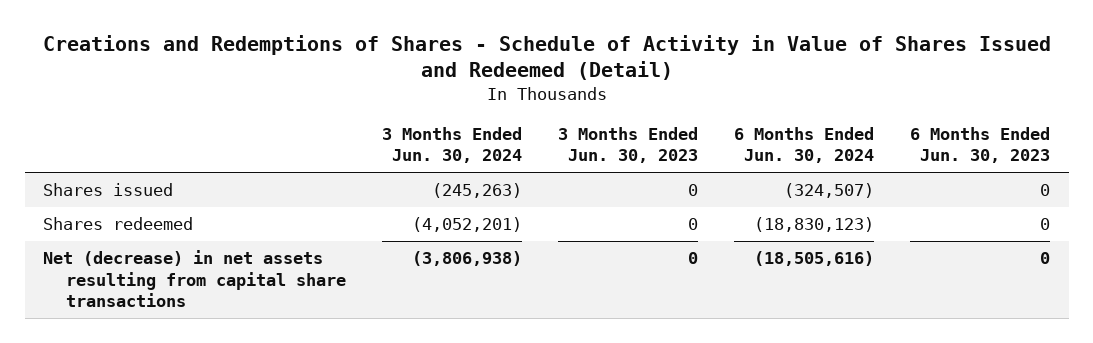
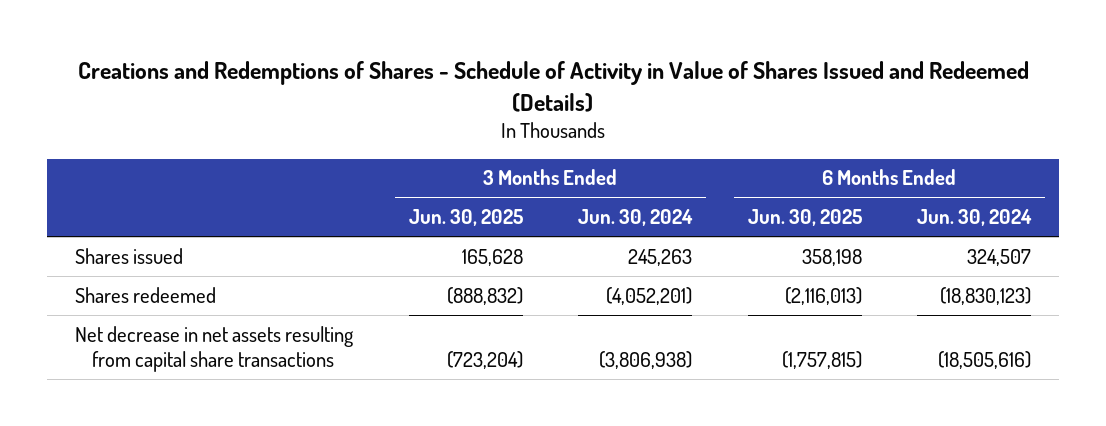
[42,34,1051,80] Creations and Redemptions of Shares - Schedule of Activity in Value of Shares Issued and Redeemed (Detail) -> [78,61,1030,112] Creations and Redemptions of Shares - Schedule of Activity in Value of Shares Issued and Redeemed (Details)
[558,126,699,164] 3 Months Ended Jun. 30, 2023 -> none
[910,126,1051,164] 6 Months Ended Jun. 30, 2023 -> none
none -> [408,209,523,227] Jun. 30, 2025
none -> [747,209,862,227] Jun. 30, 2025
[432,183,523,199] (245,263) -> [628,248,693,266] 245,263
[784,183,875,199] (324,507) -> [967,248,1032,266] 324,507
[42,250,347,308] Net (decrease) in net assets resulting from capital share transactions -> [75,325,355,372] Net decrease in net assets resulting from capital share transactions

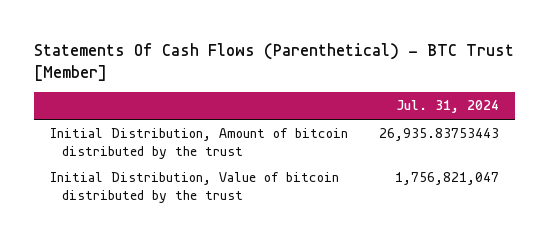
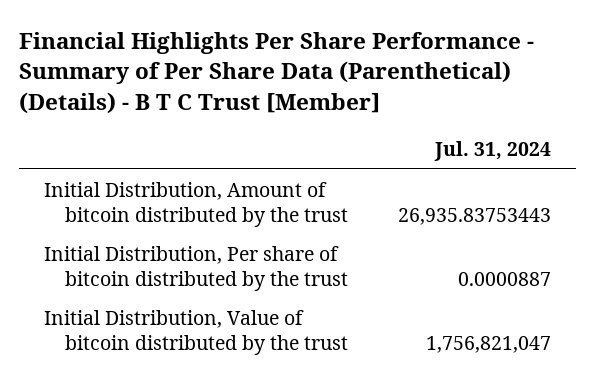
[33,42,514,81] Statements Of Cash Flows (Parenthetical) - BTC Trust [Member] -> [19,32,535,114] Financial Highlights Per Share Performance - Summary of Per Share Data (Parenthetical) (Details) - B T C Trust [Member]
none -> [44,245,348,291] Initial Distribution, Per share of bitcoin distributed by the trust

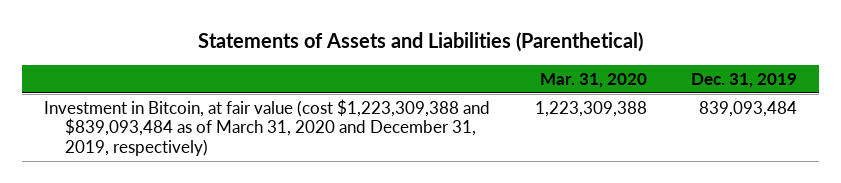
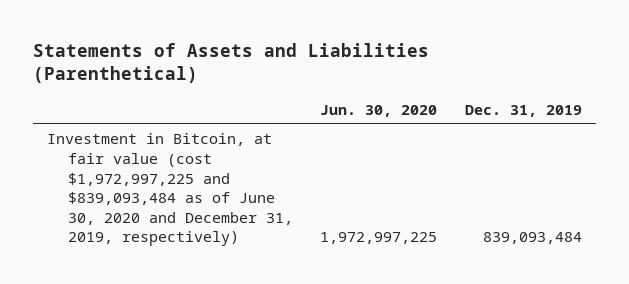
[539,72,647,88] Mar. 31, 2020 -> none
none -> [320,105,438,118] Jun. 30, 2020
[44,99,491,156] Investment in Bitcoin, at fair value (cost $1,223,309,388 and $839,093,484 as of March 31, 2020 and December 31, 2019, respectively) -> [47,133,293,247] Investment in Bitcoin, at fair value (cost $1,972,997,225 and $839,093,484 as of June 30, 2020 and December 31, 2019, respectively)

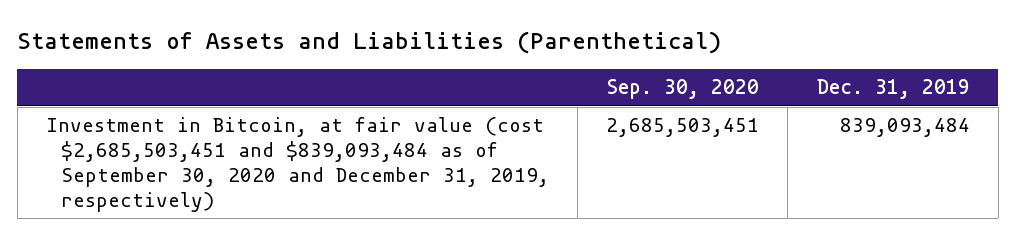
[320,105,438,118] Jun. 30, 2020 -> none
none -> [607,79,760,100] Sep. 30, 2020
[47,133,293,247] Investment in Bitcoin, at fair value (cost $1,972,997,225 and $839,093,484 as of June 30, 2020 and December 31, 2019, respectively) -> [46,117,549,212] Investment in Bitcoin, at fair value (cost $2,685,503,451 and $839,093,484 as of September 30, 2020 and December 31, 2019, respectively)

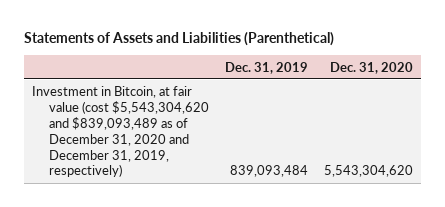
[607,79,760,100] Sep. 30, 2020 -> none
none -> [330,61,414,74] Dec. 31, 2020
[46,117,549,212] Investment in Bitcoin, at fair value (cost $2,685,503,451 and $839,093,484 as of September 30, 2020 and December 31, 2019, respectively) -> [31,86,209,178] Investment in Bitcoin, at fair value (cost $5,543,304,620 and $839,093,489 as of December 31, 2020 and December 31, 2019, respectively)

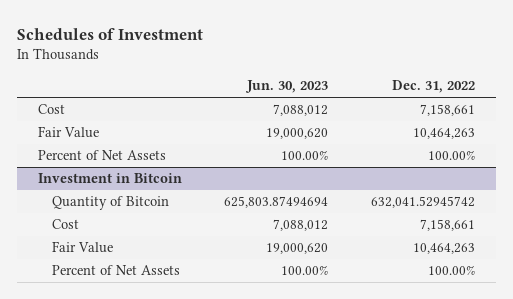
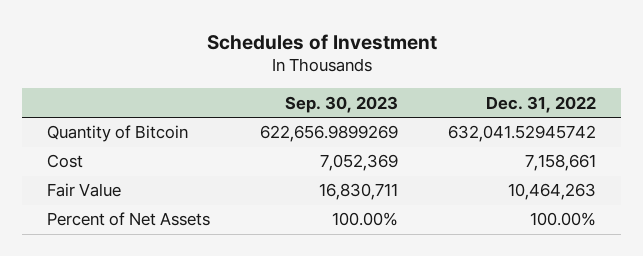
[245,80,329,94] Jun. 30, 2023 -> none
none -> [285,95,399,113] Sep. 30, 2023
[38,104,66,115] Cost -> none
[38,126,100,139] Fair Value -> none
[38,150,167,161] Percent of Net Assets -> none
[38,173,183,184] Investment in Bitcoin -> none

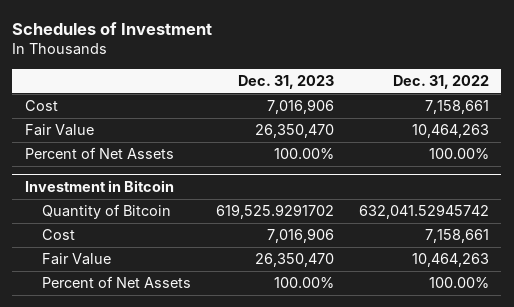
[285,95,399,113] Sep. 30, 2023 -> none
none -> [237,75,334,90] Dec. 31, 2023
none -> [24,100,58,112] Cost
none -> [24,124,94,137] Fair Value
none -> [24,147,174,160] Percent of Net Assets
none -> [24,179,174,192] Investment in Bitcoin

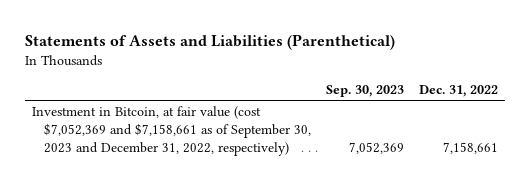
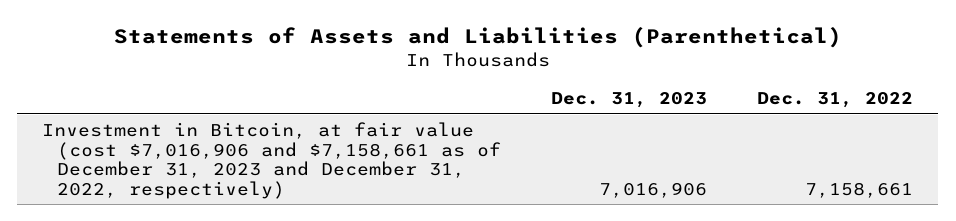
[325,84,404,97] Sep. 30, 2023 -> none
none -> [550,92,707,109] Dec. 31, 2023
[32,106,311,157] Investment in Bitcoin, at fair value (cost $7,052,369 and $7,158,661 as of September 30, 2023 and December 31, 2022, respectively) -> [42,122,501,199] Investment in Bitcoin, at fair value (cost $7,016,906 and $7,158,661 as of December 31, 2023 and December 31, 2022, respectively)

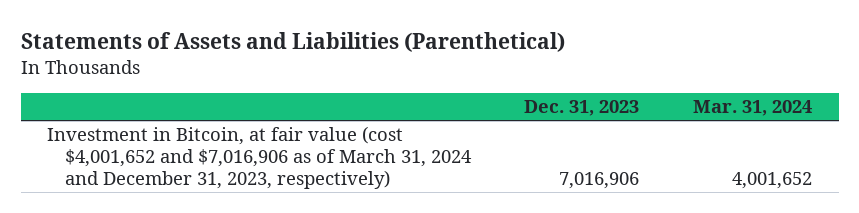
[757,92,914,109] Dec. 31, 2022 -> none
none -> [692,99,812,116] Mar. 31, 2024
[42,122,501,199] Investment in Bitcoin, at fair value (cost $7,016,906 and $7,158,661 as of December 31, 2023 and December 31, 2022, respectively) -> [47,126,472,189] Investment in Bitcoin, at fair value (cost $4,001,652 and $7,016,906 as of March 31, 2024 and December 31, 2023, respectively)

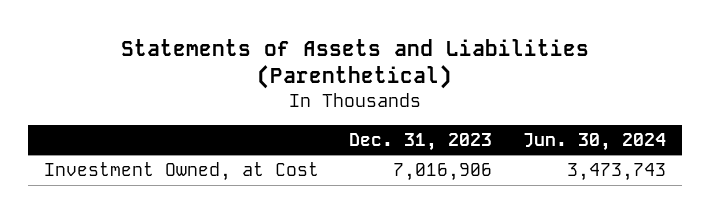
[692,99,812,116] Mar. 31, 2024 -> none
none -> [523,132,667,151] Jun. 30, 2024
[47,126,472,189] Investment in Bitcoin, at fair value (cost $4,001,652 and $7,016,906 as of March 31, 2024 and December 31, 2023, respectively) -> [43,162,319,182] Investment Owned, at Cost

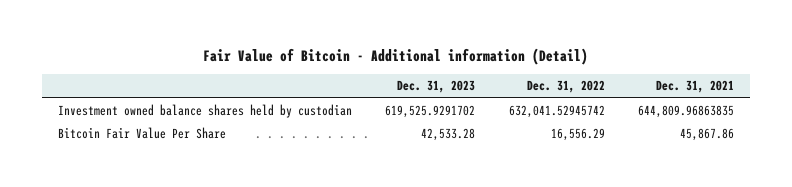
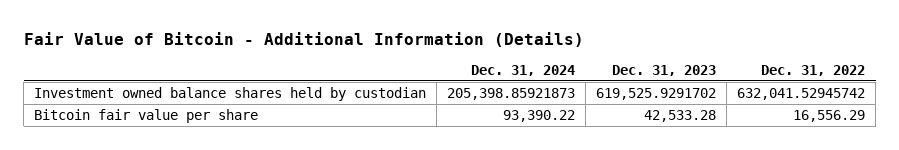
[203,48,589,66] Fair Value of Bitcoin - Additional information (Detail) -> [23,31,584,47] Fair Value of Bitcoin - Additional Information (Details)
[655,80,734,94] Dec. 31, 2021 -> none
none -> [471,64,576,76] Dec. 31, 2024
[58,127,227,140] Bitcoin Fair Value Per Share -> [34,109,259,124] Bitcoin fair value per share

